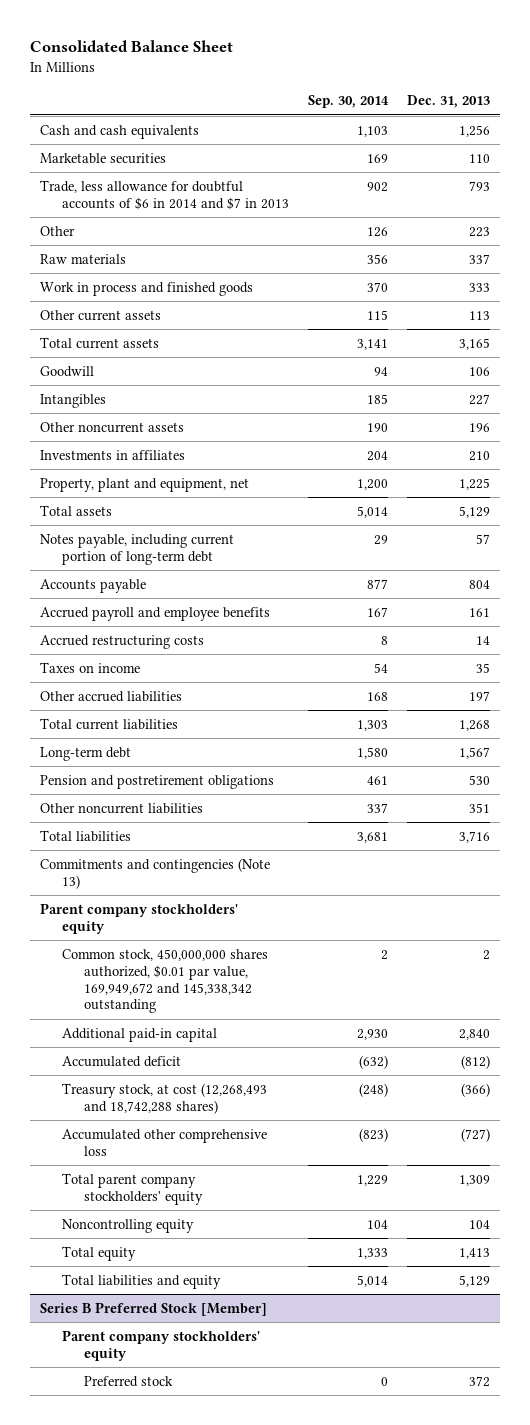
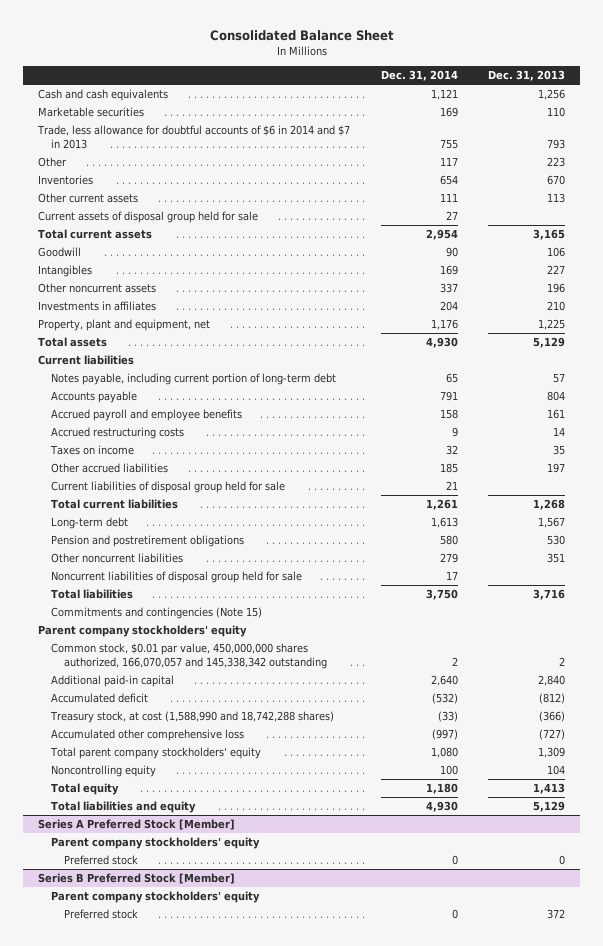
[307,95,389,109] Sep. 30, 2014 -> none
none -> [380,70,458,82] Dec. 31, 2014
[39,253,126,264] Raw materials -> none
[39,281,253,296] Work in process and finished goods -> none
none -> [38,175,94,186] Inventories
none -> [38,211,259,224] Current assets of disposal group held for sale
none -> [38,355,135,366] Current liabilities
none -> [50,481,285,494] Current liabilities of disposal group held for sale
none -> [50,571,302,584] Noncurrent liabilities of disposal group held for sale
[39,857,270,889] Commitments and contingencies (Note 13) -> [50,607,262,620] Commitments and contingencies (Note 15)
[61,948,268,1014] Common stock, 450,000,000 shares authorized, $0.01 par value, 169,949,672 and 145,338,342 outstanding -> [50,643,327,669] Common stock, $0.01 par value, 450,000,000 shares authorized, 166,070,057 and 145,338,342 outstanding
[61,1082,267,1114] Treasury stock, at cost (12,268,493 and 18,742,288 shares) -> [49,711,334,724] Treasury stock, at cost (1,588,990 and 18,742,288 shares)
none -> [38,819,236,831] Series A Preferred Stock [Member]
none -> [50,837,260,850] Parent company stockholders' equity
none -> [63,855,138,866] Preferred stock

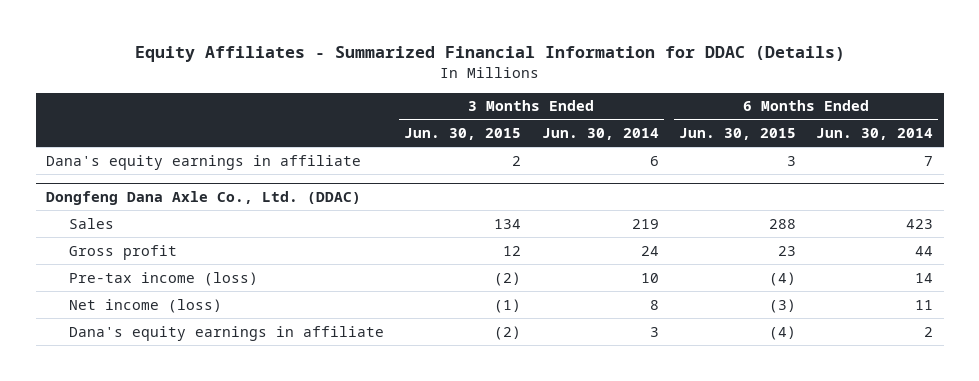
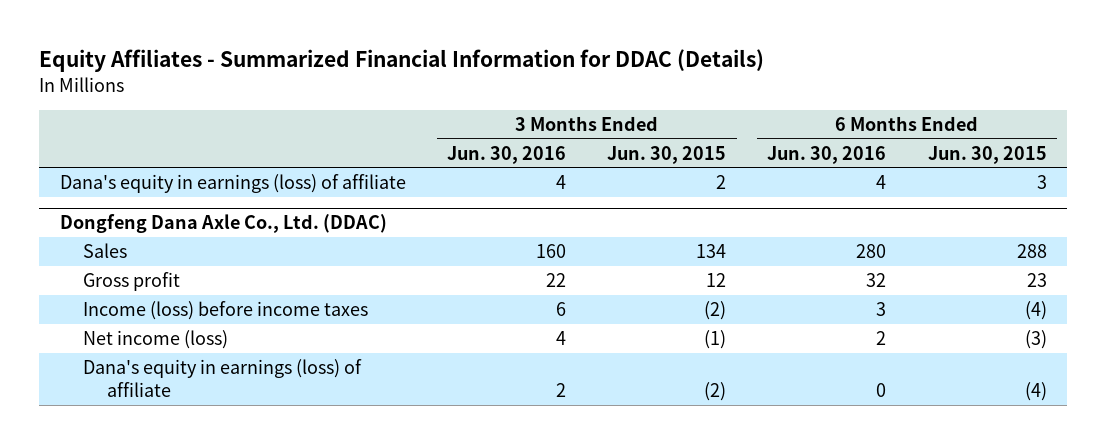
[541,128,659,141] Jun. 30, 2014 -> none
[816,128,934,141] Jun. 30, 2014 -> none
none -> [446,145,566,164] Jun. 30, 2016
none -> [767,145,887,164] Jun. 30, 2016
[46,154,362,170] Dana's equity earnings in affiliate -> [59,173,406,193] Dana's equity in earnings (loss) of affiliate
[68,271,258,286] Pre-tax income (loss) -> [83,300,369,320] Income (loss) before income taxes
[68,325,384,341] Dana's equity earnings in affiliate -> [83,358,363,397] Dana's equity in earnings (loss) of affiliate

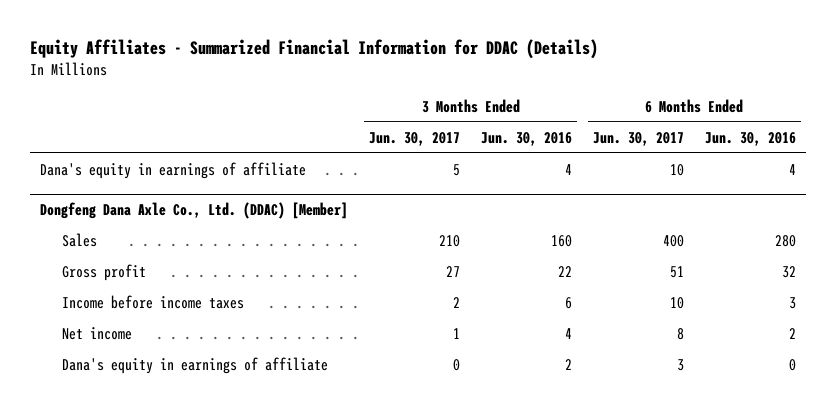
[607,145,727,164] Jun. 30, 2015 -> none
[927,145,1047,164] Jun. 30, 2015 -> none
none -> [369,131,461,146] Jun. 30, 2017
none -> [592,131,684,146] Jun. 30, 2017
[59,173,406,193] Dana's equity in earnings (loss) of affiliate -> [40,161,307,179] Dana's equity in earnings of affiliate
[59,214,387,234] Dongfeng Dana Axle Co., Ltd. (DDAC) -> [40,202,349,220] Dongfeng Dana Axle Co., Ltd. (DDAC) [Member]
[83,300,369,320] Income (loss) before income taxes -> [61,294,244,309] Income before income taxes
[83,329,229,349] Net income (loss) -> [61,326,132,340] Net income
[83,358,363,397] Dana's equity in earnings (loss) of affiliate -> [61,356,328,374] Dana's equity in earnings of affiliate

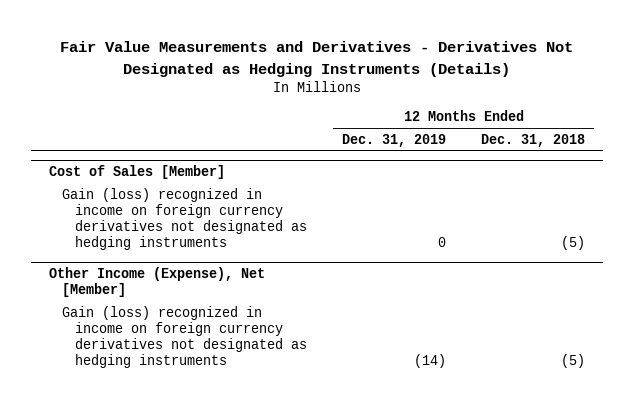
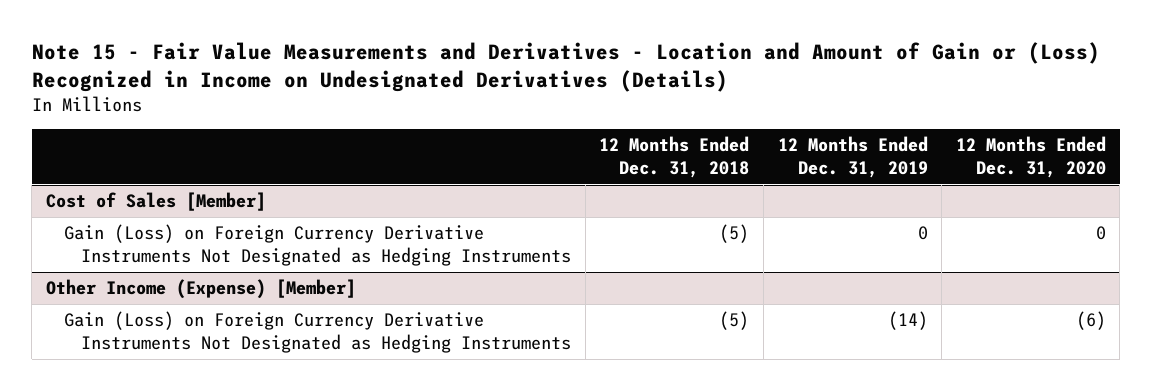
[60,41,574,77] Fair Value Measurements and Derivatives - Derivatives Not Designated as Hedging Instruments (Details) -> [31,42,1100,92] Note 15 - Fair Value Measurements and Derivatives - Location and Amount of Gain or (Loss) Recognized in Income on Undesignated Derivatives (Details)
none -> [955,136,1106,178] 12 Months Ended Dec. 31, 2020
[62,187,308,251] Gain (loss) recognized in income on foreign currency derivatives not designated as hedging instruments -> [63,224,572,267] Gain (Loss) on Foreign Currency Derivative Instruments Not Designated as Hedging Instruments
[48,266,265,298] Other Income (Expense), Net [Member] -> [45,279,356,300] Other Income (Expense) [Member]
[62,305,308,369] Gain (loss) recognized in income on foreign currency derivatives not designated as hedging instruments -> [63,311,572,354] Gain (Loss) on Foreign Currency Derivative Instruments Not Designated as Hedging Instruments

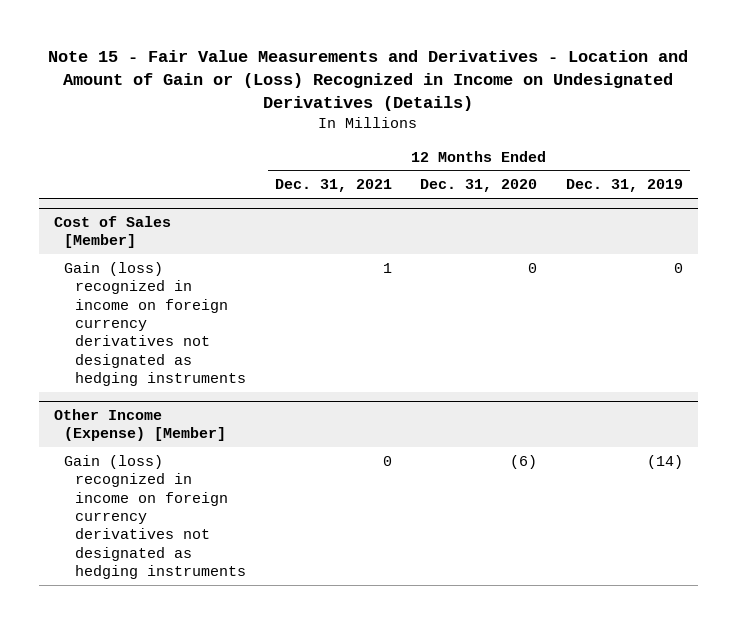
[599,136,750,178] 12 Months Ended Dec. 31, 2018 -> none
none -> [274,179,392,193] Dec. 31, 2021
[63,224,572,267] Gain (Loss) on Foreign Currency Derivative Instruments Not Designated as Hedging Instruments -> [64,261,246,387] Gain (loss) recognized in income on foreign currency derivatives not designated as hedging instruments
[63,311,572,354] Gain (Loss) on Foreign Currency Derivative Instruments Not Designated as Hedging Instruments -> [64,454,246,580] Gain (loss) recognized in income on foreign currency derivatives not designated as hedging instruments

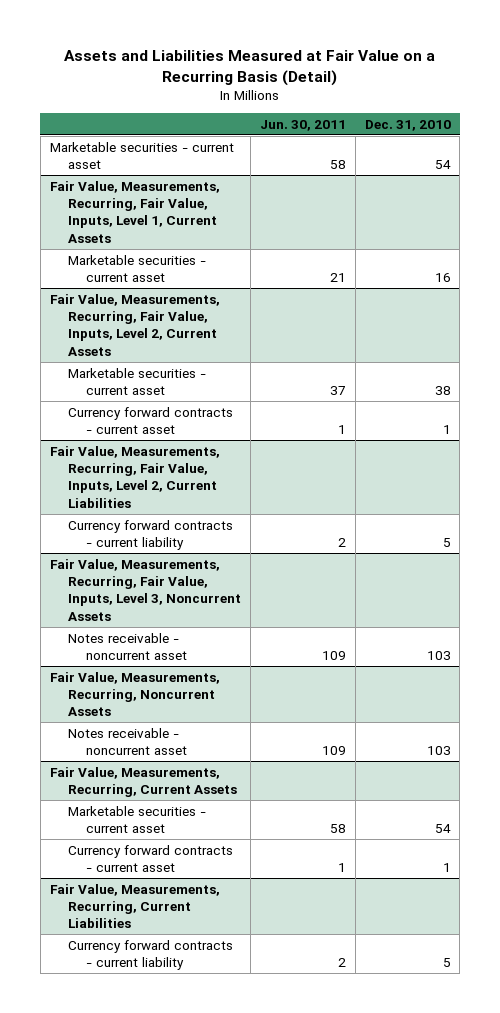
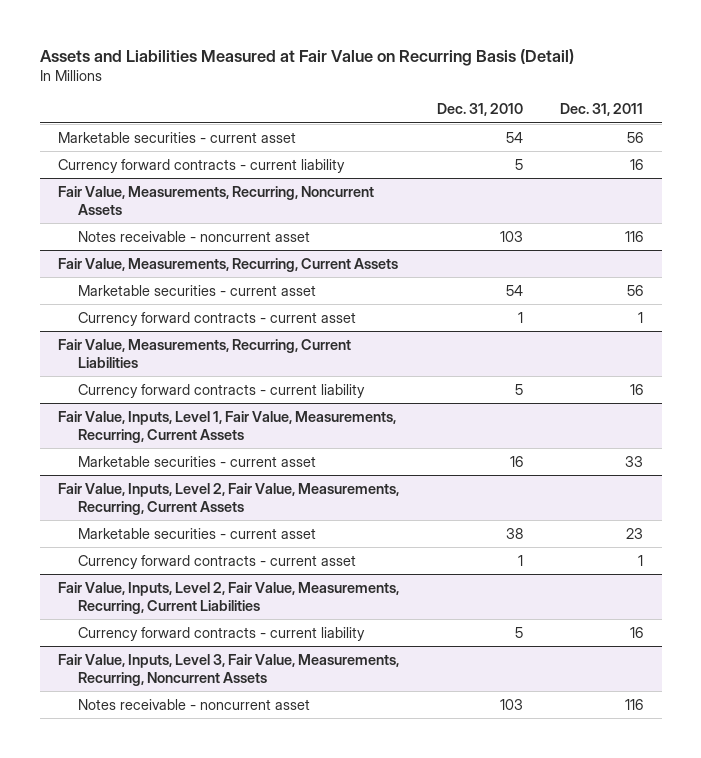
[64,49,436,86] Assets and Liabilities Measured at Fair Value on a Recurring Basis (Detail) -> [39,49,574,67] Assets and Liabilities Measured at Fair Value on Recurring Basis (Detail)
[259,119,346,131] Jun. 30, 2011 -> none
none -> [560,103,644,117] Dec. 31, 2011
[49,180,220,243] Fair Value, Measurements, Recurring, Fair Value, Inputs, Level 1, Current Assets -> none
[67,254,206,282] Marketable securities - current asset -> none
[49,293,220,356] Fair Value, Measurements, Recurring, Fair Value, Inputs, Level 2, Current Assets -> none
[67,367,206,395] Marketable securities - current asset -> none
[67,406,233,434] Currency forward contracts - current asset -> none
[49,445,220,508] Fair Value, Measurements, Recurring, Fair Value, Inputs, Level 2, Current Liabilities -> none
[49,558,241,621] Fair Value, Measurements, Recurring, Fair Value, Inputs, Level 3, Noncurrent Assets -> none
[67,632,187,660] Notes receivable - noncurrent asset -> none
none -> [58,410,397,443] Fair Value, Inputs, Level 1, Fair Value, Measurements, Recurring, Current Assets
none -> [77,455,316,467] Marketable securities - current asset
none -> [58,482,400,515] Fair Value, Inputs, Level 2, Fair Value, Measurements, Recurring, Current Assets
none -> [77,527,316,539] Marketable securities - current asset
none -> [77,554,356,569] Currency forward contracts - current asset
none -> [58,581,400,614] Fair Value, Inputs, Level 2, Fair Value, Measurements, Recurring, Current Liabilities
none -> [77,626,365,641] Currency forward contracts - current liability
none -> [58,653,400,686] Fair Value, Inputs, Level 3, Fair Value, Measurements, Recurring, Noncurrent Assets
none -> [77,698,310,710] Notes receivable - noncurrent asset

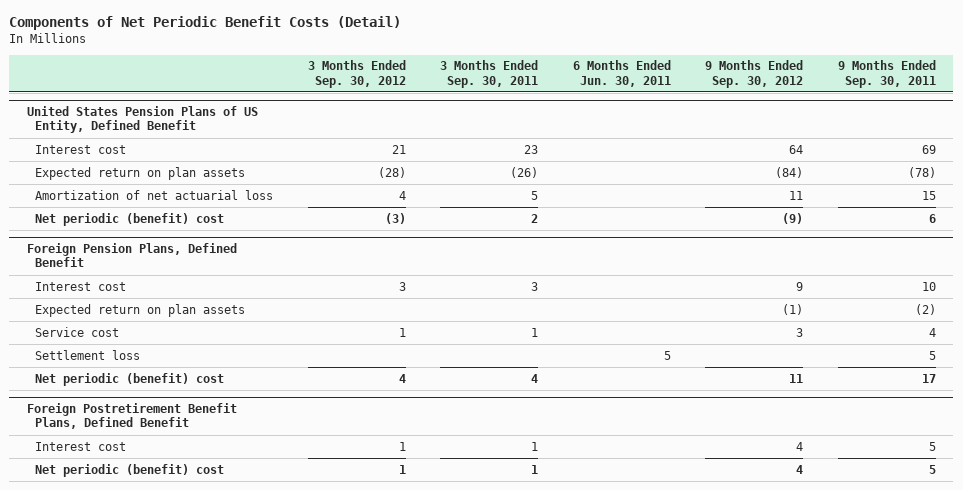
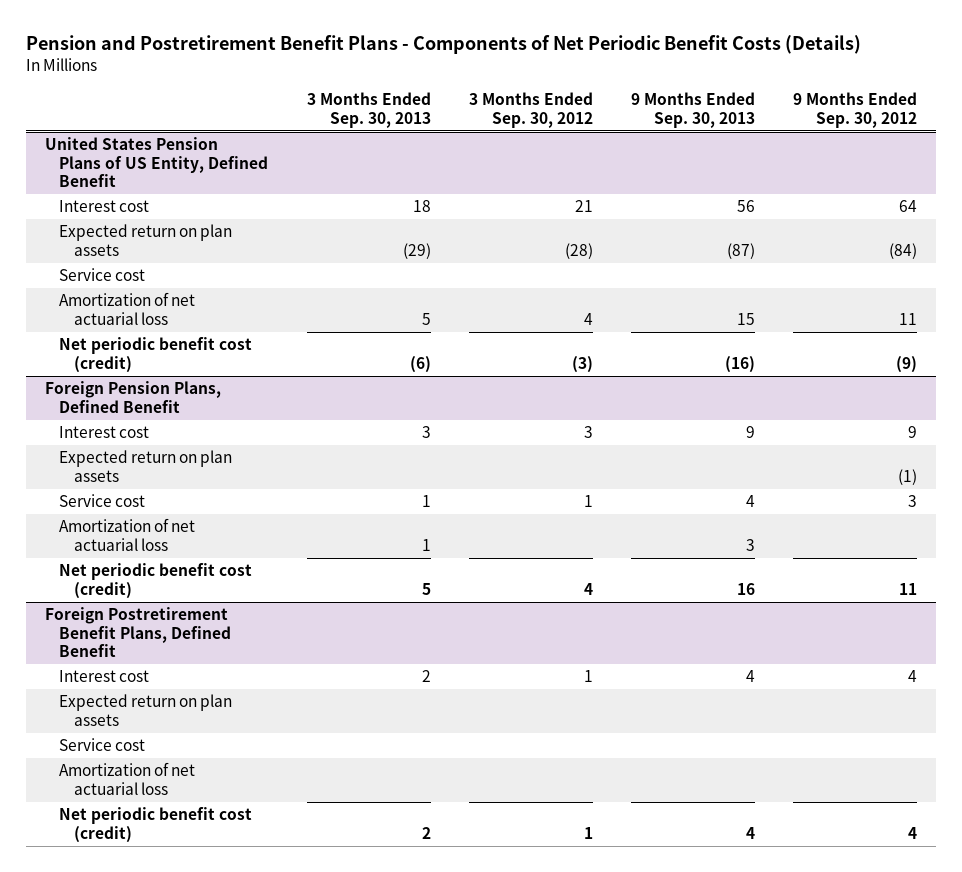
[9,16,402,31] Components of Net Periodic Benefit Costs (Detail) -> [25,35,861,55] Pension and Postretirement Benefit Plans - Components of Net Periodic Benefit Costs (Details)
[440,60,539,88] 3 Months Ended Sep. 30, 2011 -> none
[572,60,671,87] 6 Months Ended Jun. 30, 2011 -> none
[837,60,936,88] 9 Months Ended Sep. 30, 2011 -> none
none -> [306,92,431,128] 3 Months Ended Sep. 30, 2013
none -> [630,92,755,128] 9 Months Ended Sep. 30, 2013
none -> [59,268,146,282] Service cost
[35,212,225,226] Net periodic (benefit) cost -> [59,337,253,373] Net periodic benefit cost (credit)
[35,349,141,360] Settlement loss -> none
none -> [59,518,196,551] Amortization of net actuarial loss
[35,372,225,386] Net periodic (benefit) cost -> [59,563,253,599] Net periodic benefit cost (credit)
none -> [59,694,233,726] Expected return on plan assets
none -> [59,738,146,752] Service cost
none -> [59,762,196,795] Amortization of net actuarial loss
[35,463,225,477] Net periodic (benefit) cost -> [59,807,253,843] Net periodic benefit cost (credit)

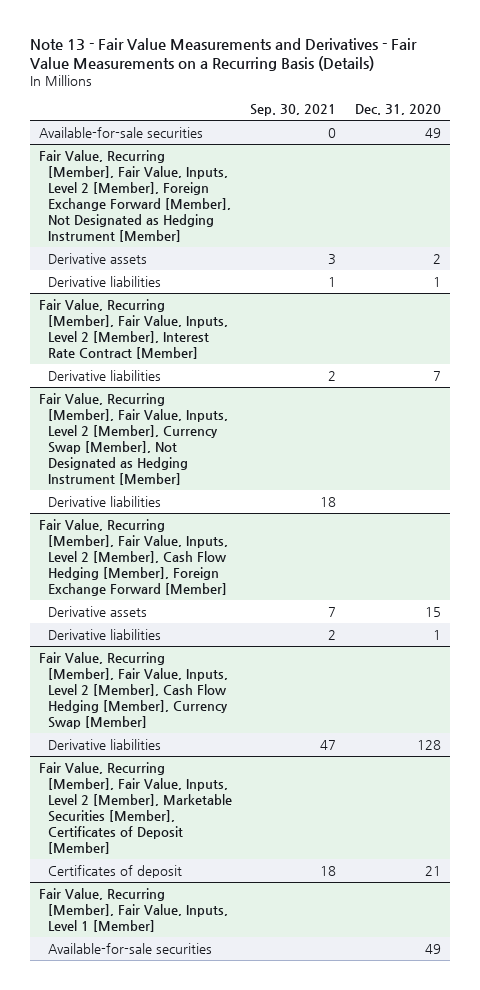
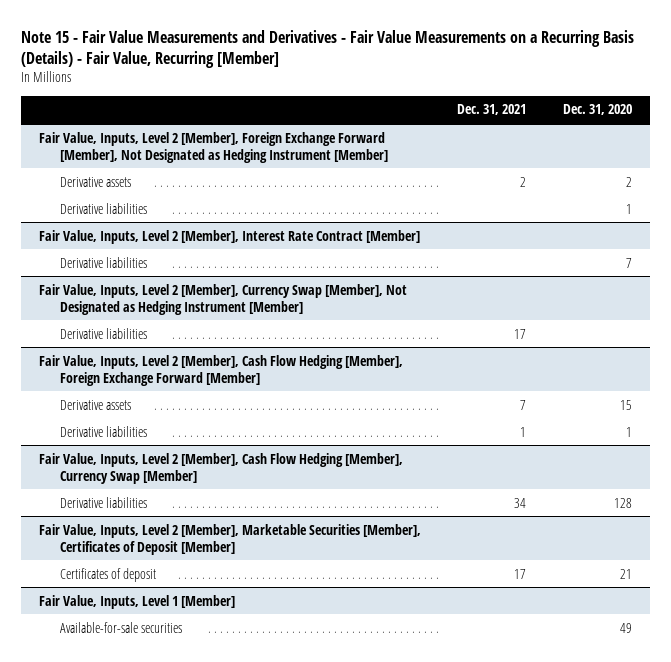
[29,37,417,72] Note 13 - Fair Value Measurements and Derivatives - Fair Value Measurements on a Recurring Basis (Details) -> [21,29,635,68] Note 15 - Fair Value Measurements and Derivatives - Fair Value Measurements on a Recurring Basis (Details) - Fair Value, Recurring [Member]
[250,104,337,117] Sep. 30, 2021 -> none
none -> [457,104,527,116] Dec. 31, 2021
[38,126,203,138] Available-for-sale securities -> none
[38,149,231,242] Fair Value, Recurring [Member], Fair Value, Inputs, Level 2 [Member], Foreign Exchange Forward [Member], Not Designated as Hedging Instrument [Member] -> [39,131,388,163] Fair Value, Inputs, Level 2 [Member], Foreign Exchange Forward [Member], Not Designated as Hedging Instrument [Member]
[38,298,228,359] Fair Value, Recurring [Member], Fair Value, Inputs, Level 2 [Member], Interest Rate Contract [Member] -> [39,229,421,244] Fair Value, Inputs, Level 2 [Member], Interest Rate Contract [Member]
[38,392,228,485] Fair Value, Recurring [Member], Fair Value, Inputs, Level 2 [Member], Currency Swap [Member], Not Designated as Hedging Instrument [Member] -> [39,283,408,315] Fair Value, Inputs, Level 2 [Member], Currency Swap [Member], Not Designated as Hedging Instrument [Member]
[38,518,228,596] Fair Value, Recurring [Member], Fair Value, Inputs, Level 2 [Member], Cash Flow Hedging [Member], Foreign Exchange Forward [Member] -> [39,354,404,386] Fair Value, Inputs, Level 2 [Member], Cash Flow Hedging [Member], Foreign Exchange Forward [Member]
[38,651,228,729] Fair Value, Recurring [Member], Fair Value, Inputs, Level 2 [Member], Cash Flow Hedging [Member], Currency Swap [Member] -> [39,452,404,484] Fair Value, Inputs, Level 2 [Member], Cash Flow Hedging [Member], Currency Swap [Member]
[38,761,232,854] Fair Value, Recurring [Member], Fair Value, Inputs, Level 2 [Member], Marketable Securities [Member], Certificates of Deposit [Member] -> [39,523,422,555] Fair Value, Inputs, Level 2 [Member], Marketable Securities [Member], Certificates of Deposit [Member]
[38,887,228,932] Fair Value, Recurring [Member], Fair Value, Inputs, Level 1 [Member] -> [39,594,236,609] Fair Value, Inputs, Level 1 [Member]

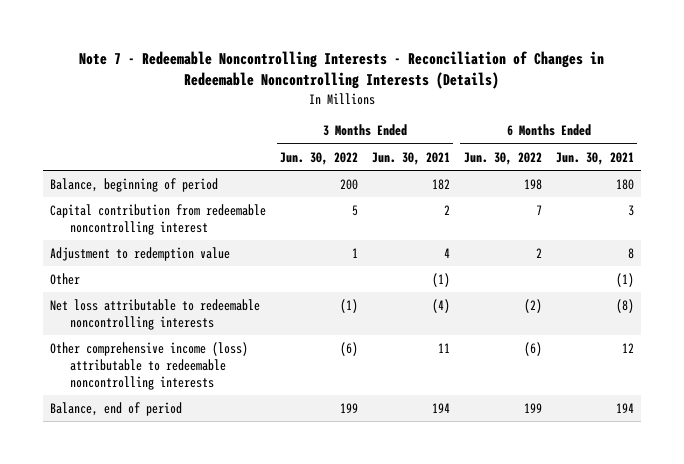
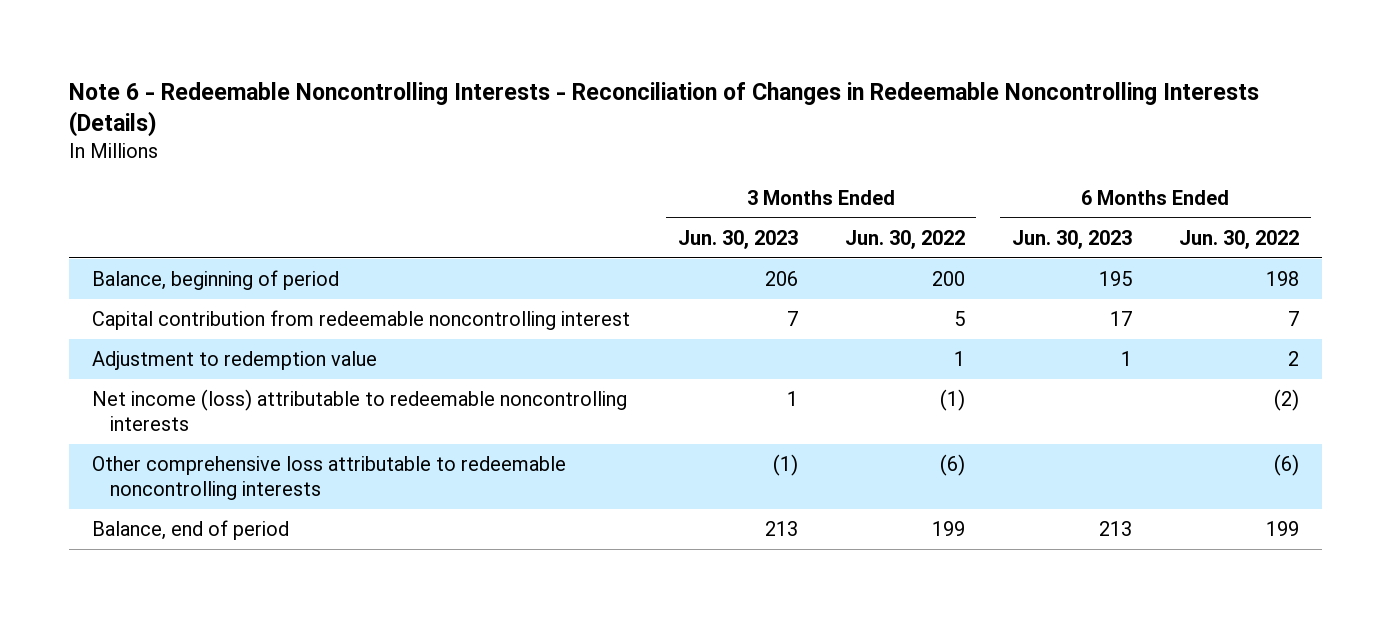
[78,51,604,90] Note 7 - Redeemable Noncontrolling Interests - Reconciliation of Changes in Redeemable Noncontrolling Interests (Details) -> [68,81,1259,137] Note 6 - Redeemable Noncontrolling Interests - Reconciliation of Changes in Redeemable Noncontrolling Interests (Details)
[371,151,450,165] Jun. 30, 2021 -> none
[555,151,634,165] Jun. 30, 2021 -> none
none -> [677,229,798,249] Jun. 30, 2023
none -> [1011,229,1132,249] Jun. 30, 2023
[50,272,81,285] Other -> none
[50,298,261,330] Net loss attributable to redeemable noncontrolling interests -> [92,389,628,431] Net income (loss) attributable to redeemable noncontrolling interests
[50,341,249,390] Other comprehensive income (loss) attributable to redeemable noncontrolling interests -> [92,456,567,500] Other comprehensive loss attributable to redeemable noncontrolling interests

